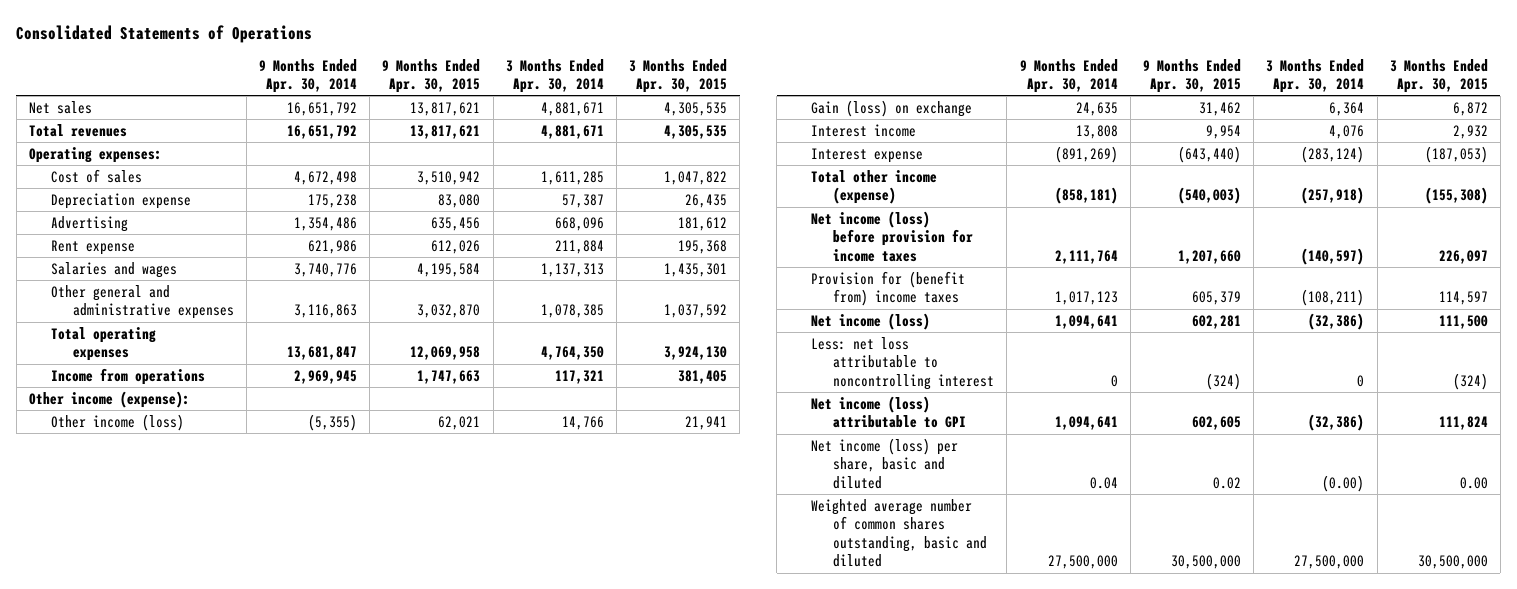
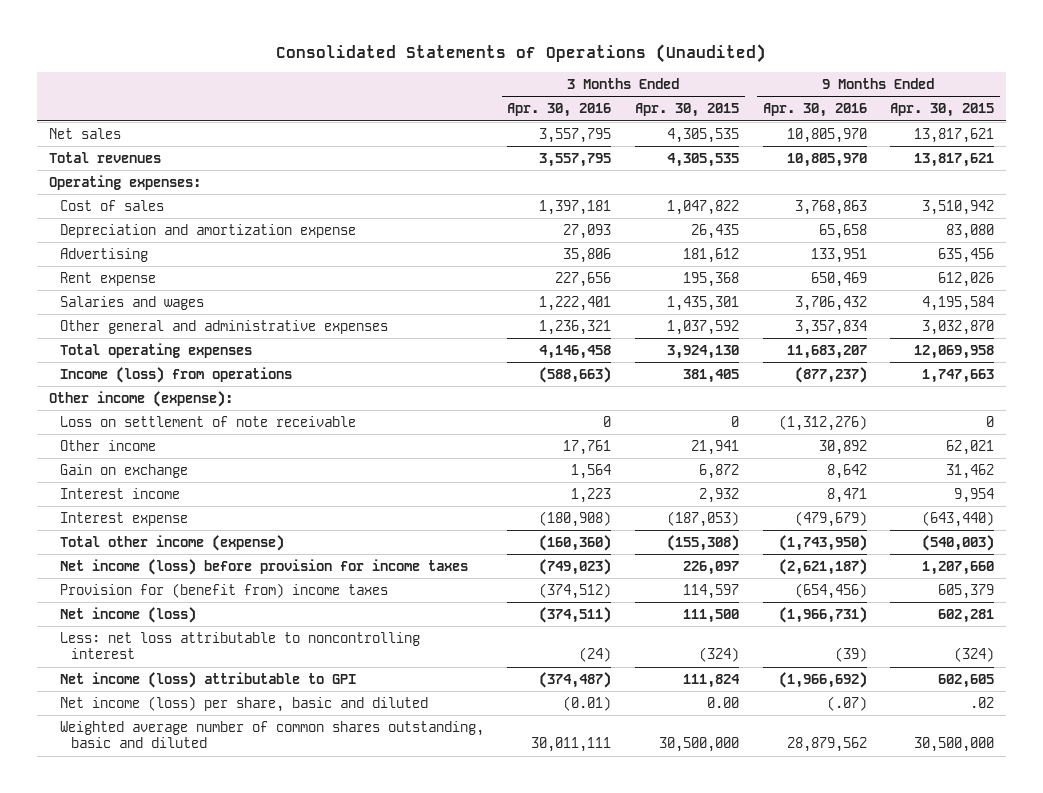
[16,25,313,44] Consolidated Statements of Operations -> [276,44,767,64] Consolidated Statements of Operations (Unaudited)
[259,58,358,94] 9 Months Ended Apr. 30, 2014 -> none
[505,58,604,94] 3 Months Ended Apr. 30, 2014 -> none
none -> [507,103,612,118] Apr. 30, 2016
none -> [762,103,867,118] Apr. 30, 2016
[50,192,191,209] Depreciation expense -> [59,224,356,239] Depreciation and amortization expense
[50,367,205,385] Income from operations -> [59,367,292,384] Income (loss) from operations
none -> [59,416,356,428] Loss on settlement of note receivable
[50,413,184,431] Other income (loss) -> [59,440,156,452] Other income
[811,99,973,117] Gain (loss) on exchange -> [59,464,188,479] Gain on exchange
[1213,476,1242,489] 0.02 -> [970,697,995,709] .02

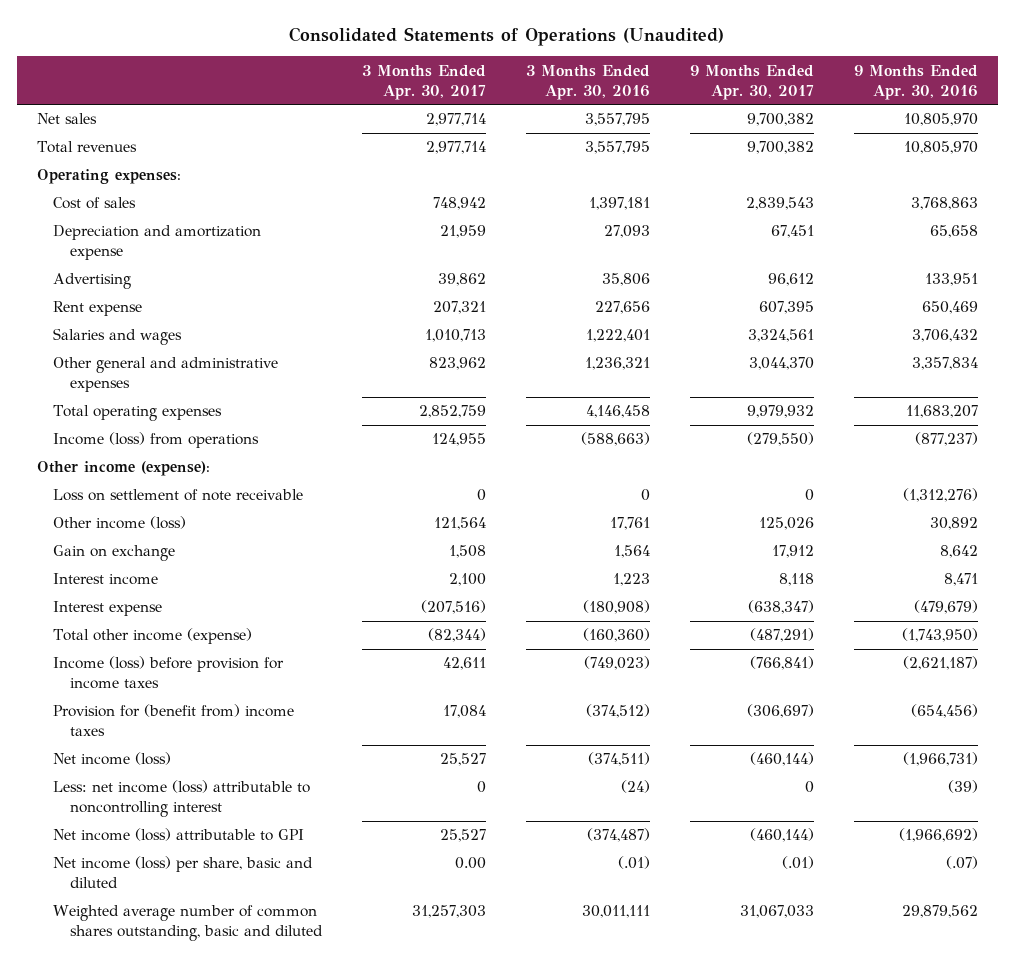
[634,103,739,118] Apr. 30, 2015 -> none
[890,103,995,118] Apr. 30, 2015 -> none
none -> [361,64,486,100] 3 Months Ended Apr. 30, 2017
none -> [689,64,814,100] 9 Months Ended Apr. 30, 2017
[59,440,156,452] Other income -> [53,516,187,530] Other income (loss)
[59,559,468,576] Net income (loss) before provision for income taxes -> [53,656,285,690] Income (loss) before provision for income taxes
[59,632,420,660] Less: net loss attributable to noncontrolling interest -> [53,780,311,818] Less: net income (loss) attributable to noncontrolling interest
[563,696,612,712] (0.01) -> [617,856,650,870] (.01)
[786,737,867,753] 28,879,562 -> [901,905,978,919] 29,879,562

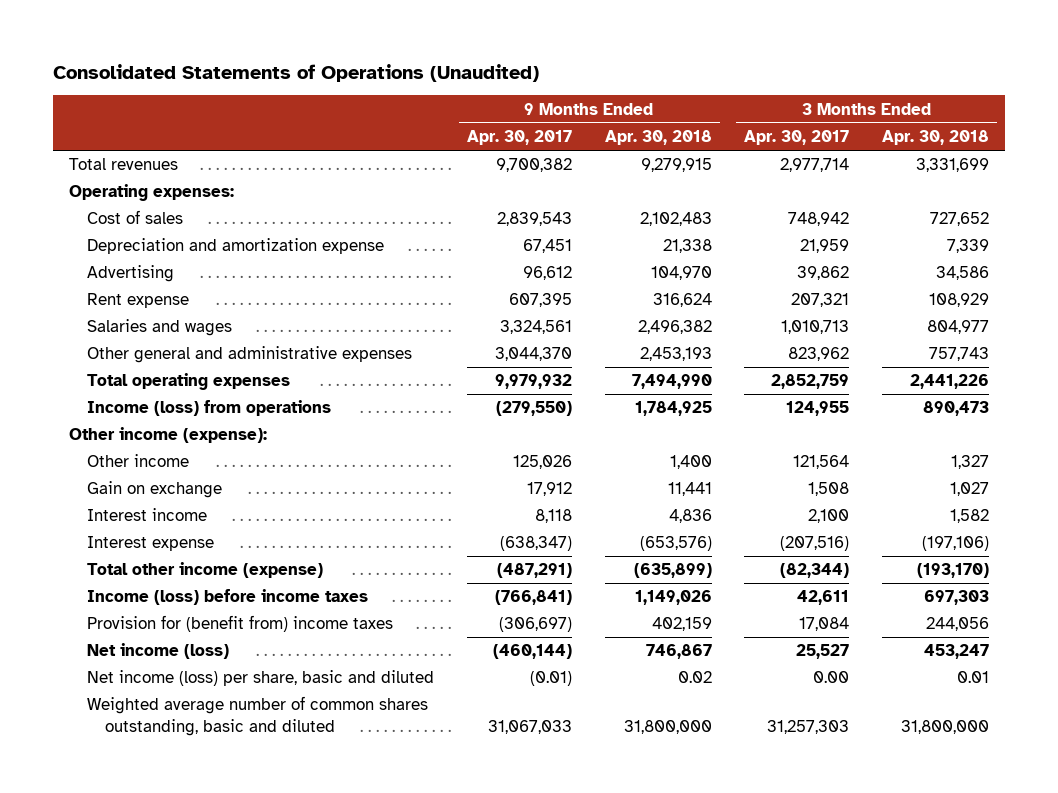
[525,64,650,100] 3 Months Ended Apr. 30, 2016 -> none
[853,64,978,100] 9 Months Ended Apr. 30, 2016 -> none
none -> [604,130,712,146] Apr. 30, 2018
none -> [882,130,990,146] Apr. 30, 2018
[36,113,97,125] Net sales -> none
[53,489,304,502] Loss on settlement of note receivable -> none
[53,516,187,530] Other income (loss) -> [87,454,190,468] Other income
[53,656,285,690] Income (loss) before provision for income taxes -> [87,589,369,606] Income (loss) before income taxes
[53,780,311,818] Less: net income (loss) attributable to noncontrolling interest -> none
[53,828,305,842] Net income (loss) attributable to GPI -> none
[781,856,814,870] (.01) -> [529,671,572,687] (0.01)

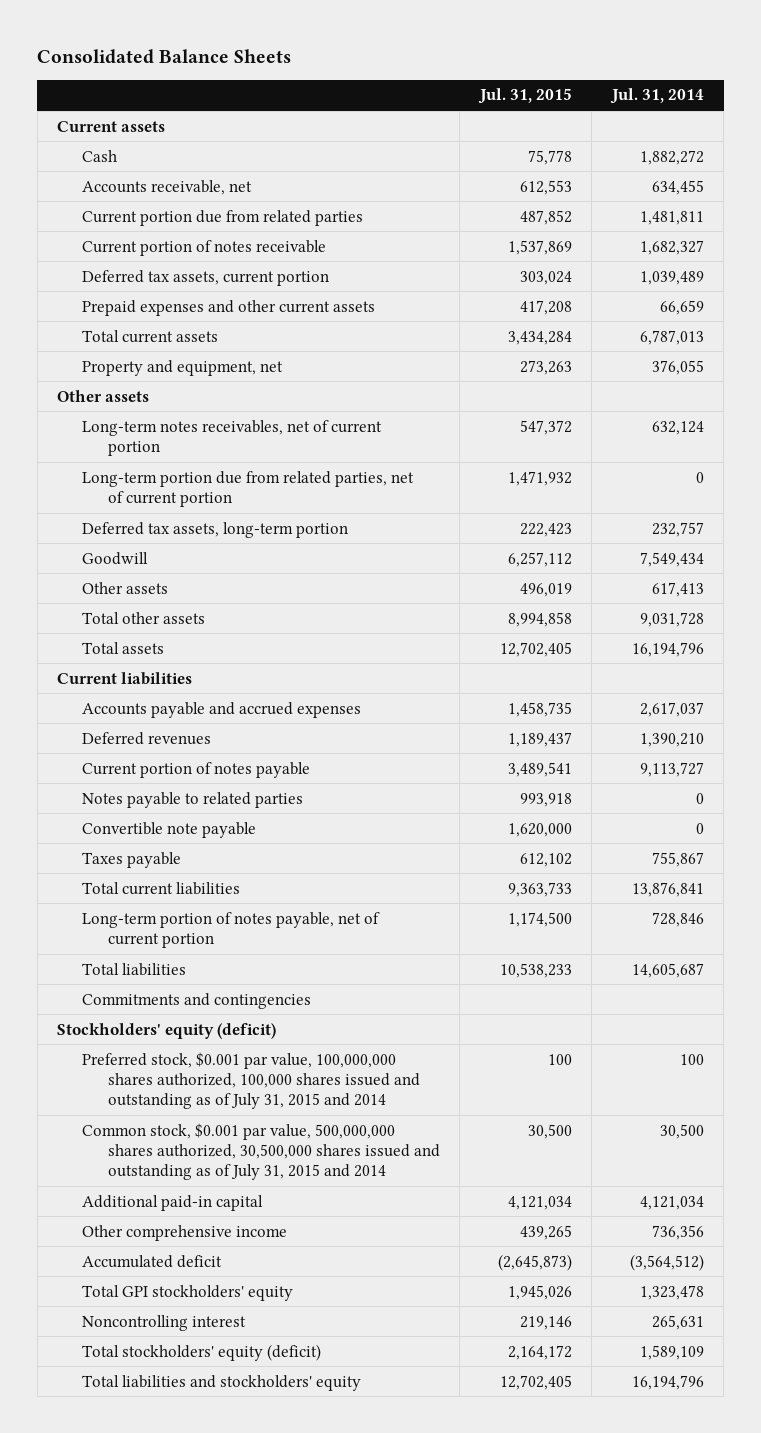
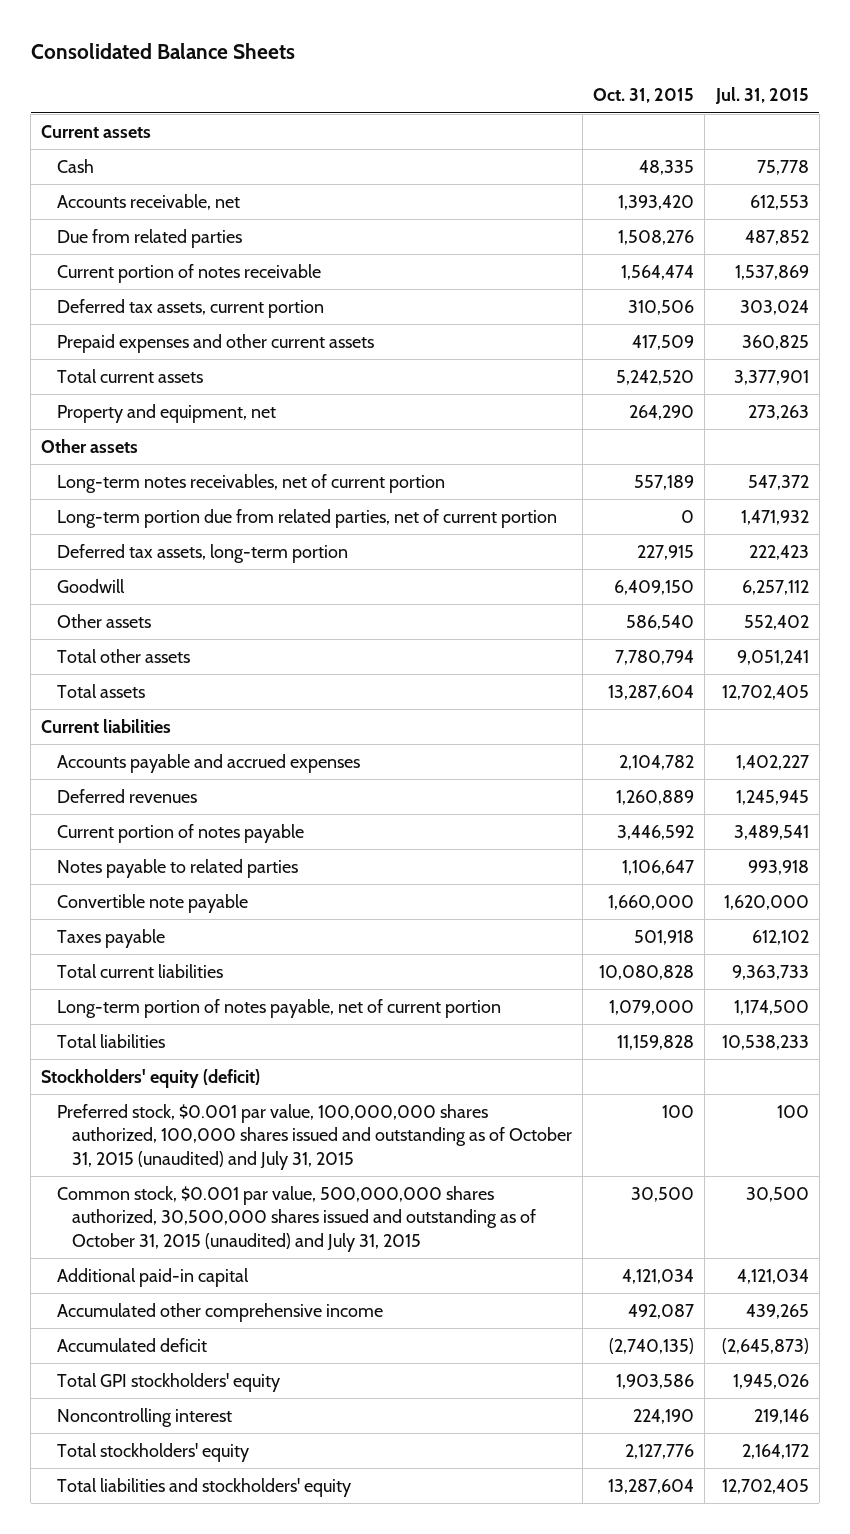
[609,88,704,105] Jul. 31, 2014 -> none
none -> [593,88,695,104] Oct. 31, 2015
[82,209,364,226] Current portion due from related parties -> [56,229,242,249] Due from related parties
[519,299,572,315] 417,208 -> [741,335,809,351] 360,825
[507,330,572,345] 3,434,284 -> [733,370,809,386] 3,377,901
[519,582,572,597] 496,019 -> [743,615,809,631] 552,402
[507,611,572,627] 8,994,858 -> [736,650,809,666] 9,051,241
[507,701,572,717] 1,458,735 -> [735,755,809,771] 1,402,227
[507,731,572,747] 1,189,437 -> [735,790,809,806] 1,245,945
[82,992,312,1009] Commitments and contingencies -> none
[82,1051,420,1110] Preferred stock, $0.001 par value, 100,000,000 shares authorized, 100,000 shares issued and outstanding as of July 31, 2015 and 2014 -> [56,1104,573,1170] Preferred stock, $0.001 par value, 100,000,000 shares authorized, 100,000 shares issued and outstanding as of October 31, 2015 (unaudited) and July 31, 2015
[82,1122,440,1181] Common stock, $0.001 par value, 500,000,000 shares authorized, 30,500,000 shares issued and outstanding as of July 31, 2015 and 2014 -> [56,1186,537,1252] Common stock, $0.001 par value, 500,000,000 shares authorized, 30,500,000 shares issued and outstanding as of October 31, 2015 (unaudited) and July 31, 2015
[82,1224,288,1241] Other comprehensive income -> [56,1303,383,1323] Accumulated other comprehensive income
[82,1343,322,1361] Total stockholders' equity (deficit) -> [56,1443,249,1463] Total stockholders' equity

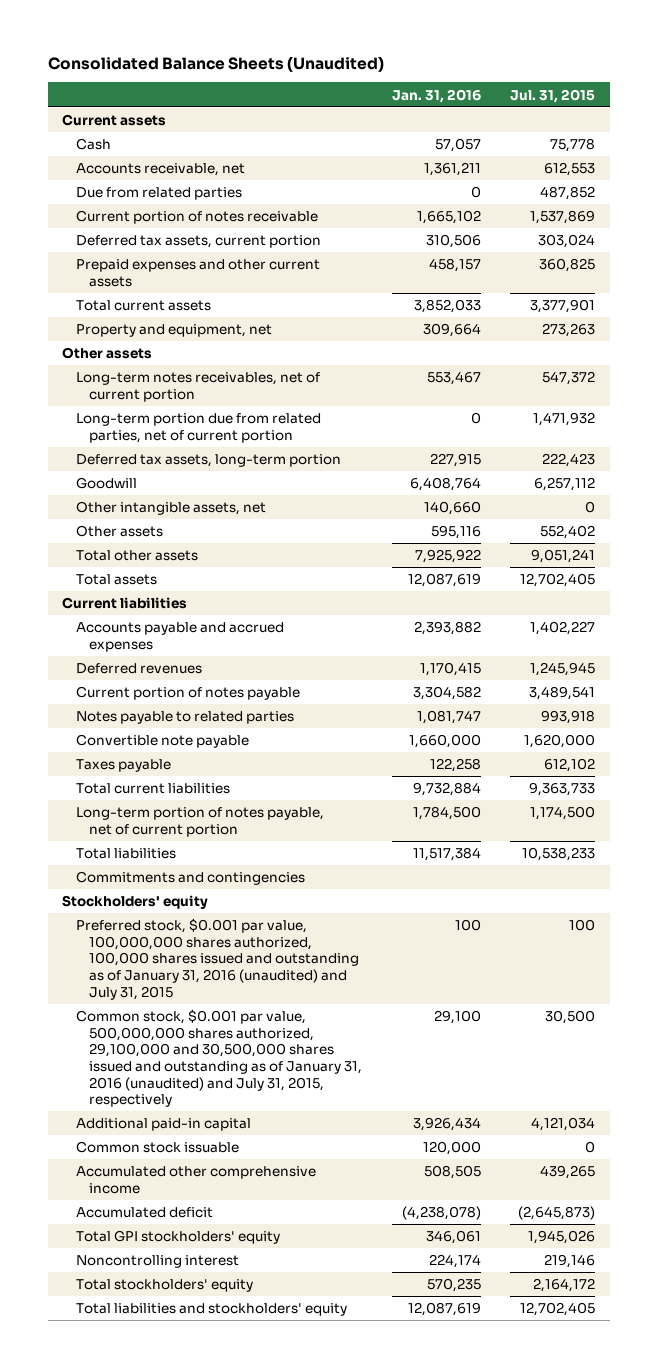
[30,42,295,59] Consolidated Balance Sheets -> [47,55,384,72] Consolidated Balance Sheets (Unaudited)
[593,88,695,104] Oct. 31, 2015 -> none
none -> [391,88,481,103] Jan. 31, 2016
none -> [75,501,266,516] Other intangible assets, net
none -> [75,871,305,886] Commitments and contingencies
[41,1069,261,1089] Stockholders' equity (deficit) -> [62,895,209,910] Stockholders' equity
[56,1104,573,1170] Preferred stock, $0.001 par value, 100,000,000 shares authorized, 100,000 shares issued and outstanding as of October 31, 2015 (unaudited) and July 31, 2015 -> [75,918,359,1000] Preferred stock, $0.001 par value, 100,000,000 shares authorized, 100,000 shares issued and outstanding as of January 31, 2016 (unaudited) and July 31, 2015
[56,1186,537,1252] Common stock, $0.001 par value, 500,000,000 shares authorized, 30,500,000 shares issued and outstanding as of October 31, 2015 (unaudited) and July 31, 2015 -> [75,1009,362,1108] Common stock, $0.001 par value, 500,000,000 shares authorized, 29,100,000 and 30,500,000 shares issued and outstanding as of January 31, 2016 (unaudited) and July 31, 2015, respectively
none -> [75,1141,239,1154] Common stock issuable

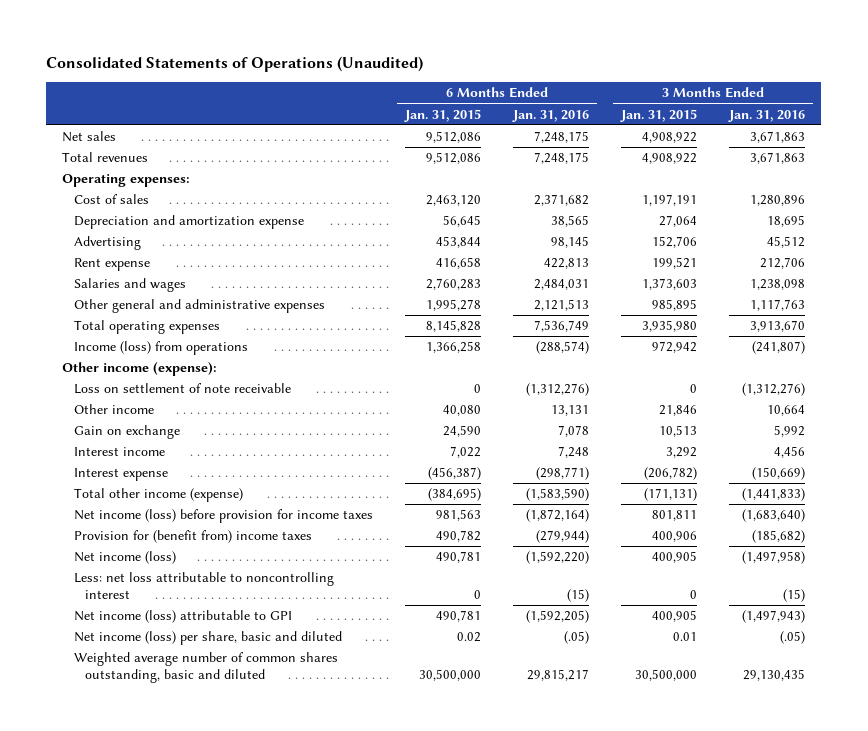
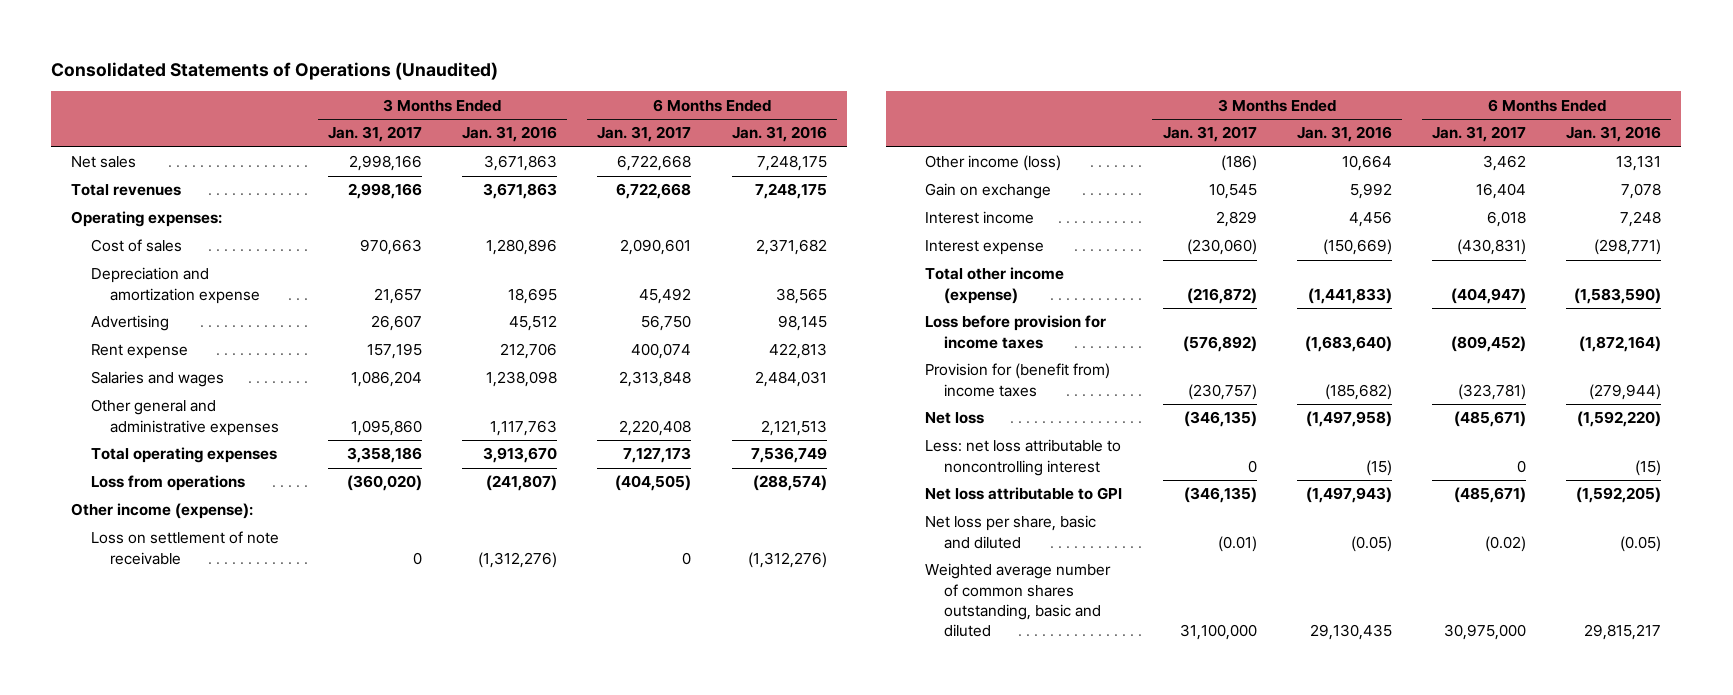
[404,108,482,122] Jan. 31, 2015 -> none
[620,108,698,122] Jan. 31, 2015 -> none
none -> [327,126,422,143] Jan. 31, 2017
none -> [597,126,692,143] Jan. 31, 2017
[73,341,248,356] Income (loss) from operations -> [90,475,245,492] Loss from operations
[73,404,154,415] Other income -> [925,155,1062,172] Other income (loss)
[73,509,373,524] Net income (loss) before provision for income taxes -> [925,315,1107,349] Loss before provision for income taxes
[73,551,176,565] Net income (loss) -> [925,412,985,425] Net loss
[73,610,292,624] Net income (loss) attributable to GPI -> [925,487,1123,501] Net loss attributable to GPI
[73,631,342,646] Net income (loss) per share, basic and diluted -> [925,515,1097,549] Net loss per share, basic and diluted
[564,631,590,645] (.05) -> [1620,535,1662,552] (0.05)
[780,631,806,645] (.05) -> [1350,535,1392,552] (0.05)

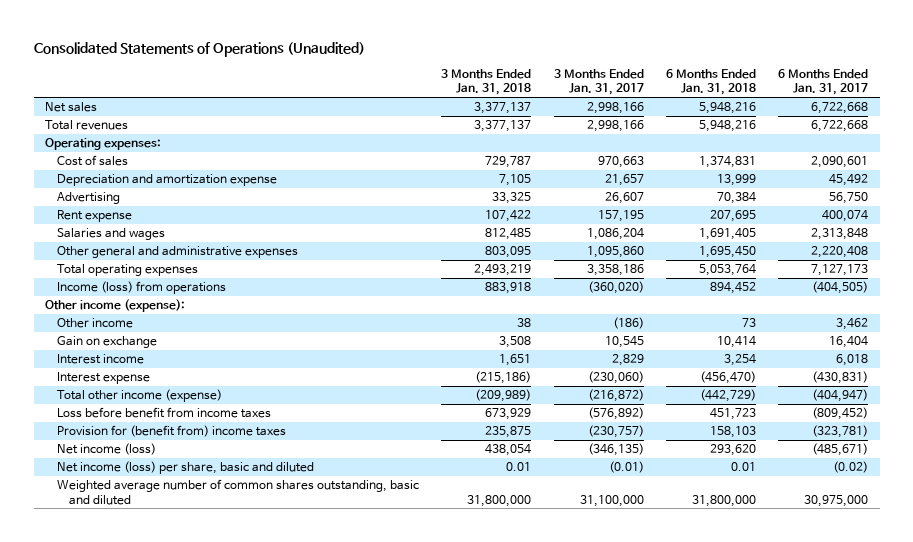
[462,126,558,143] Jan. 31, 2016 -> none
[731,126,827,143] Jan. 31, 2016 -> none
none -> [441,69,532,96] 3 Months Ended Jan. 31, 2018
none -> [666,69,757,96] 6 Months Ended Jan. 31, 2018
[90,475,245,492] Loss from operations -> [56,281,226,295] Income (loss) from operations
[90,531,279,565] Loss on settlement of note receivable -> none
[925,155,1062,172] Other income (loss) -> [56,318,133,329] Other income
[925,315,1107,349] Loss before provision for income taxes -> [56,407,271,419] Loss before benefit from income taxes
[925,439,1122,476] Less: net loss attributable to noncontrolling interest -> none
[925,487,1123,501] Net loss attributable to GPI -> none
[925,412,985,425] Net loss -> [56,443,156,456] Net income (loss)
[925,515,1097,549] Net loss per share, basic and diluted -> [56,461,314,475] Net income (loss) per share, basic and diluted

